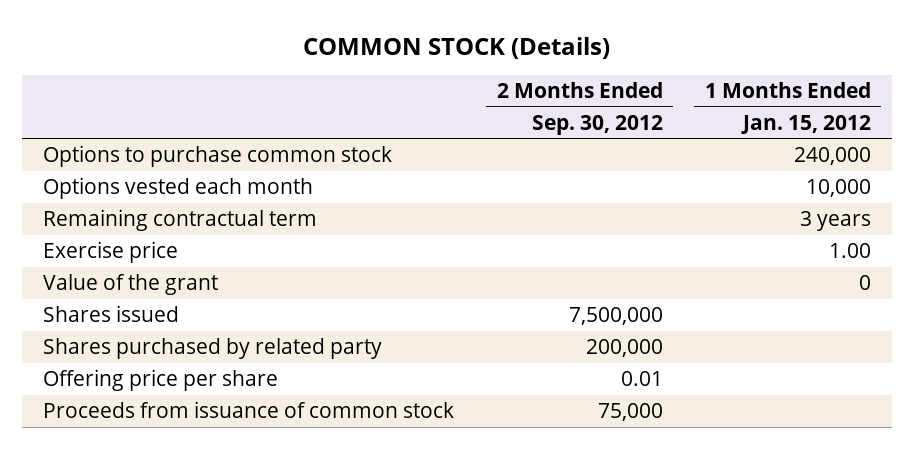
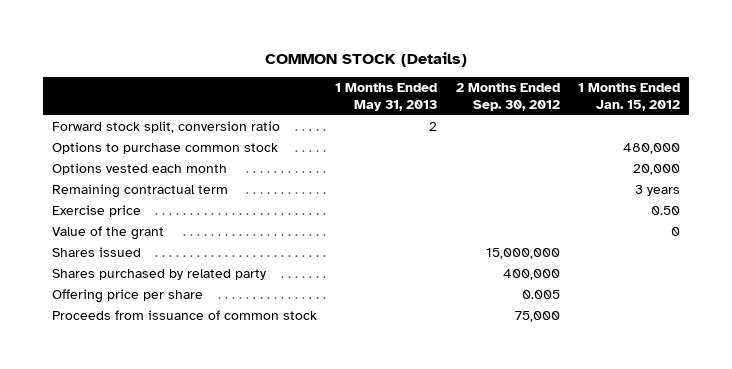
none -> [335,83,438,111] 1 Months Ended May 31, 2013
none -> [52,120,281,133] Forward stock split, conversion ratio
[793,147,871,166] 240,000 -> [622,142,680,154] 480,000
[805,179,871,198] 10,000 -> [632,163,680,175] 20,000
[828,243,871,259] 1.00 -> [650,205,680,215] 0.50
[568,307,663,326] 7,500,000 -> [485,247,560,259] 15,000,000
[585,339,663,358] 200,000 -> [502,268,560,280] 400,000
[620,371,663,387] 0.01 -> [521,289,560,299] 0.005

